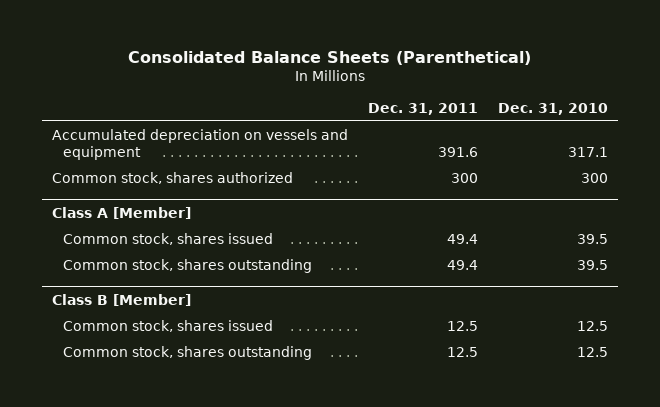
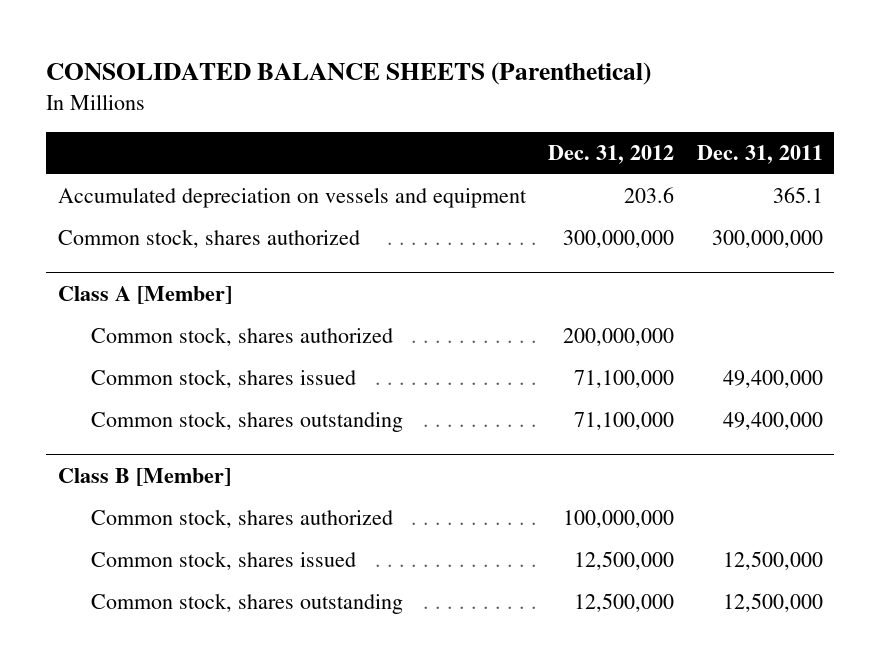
[127,51,531,66] Consolidated Balance Sheets (Parenthetical) -> [46,62,652,86] CONSOLIDATED BALANCE SHEETS (Parenthetical)
[497,102,608,115] Dec. 31, 2010 -> none
none -> [548,145,675,165] Dec. 31, 2012
[437,147,478,158] 391.6 -> [773,187,824,204] 365.1
[450,172,478,183] 300 -> [712,230,824,249] 300,000,000
none -> [90,327,393,347] Common stock, shares authorized
[446,233,478,244] 49.4 -> [723,370,824,389] 49,400,000
[446,259,478,270] 49.4 -> [723,412,824,431] 49,400,000
none -> [90,509,393,529] Common stock, shares authorized
[446,320,478,331] 12.5 -> [723,551,824,571] 12,500,000
[446,346,478,357] 12.5 -> [723,593,824,613] 12,500,000

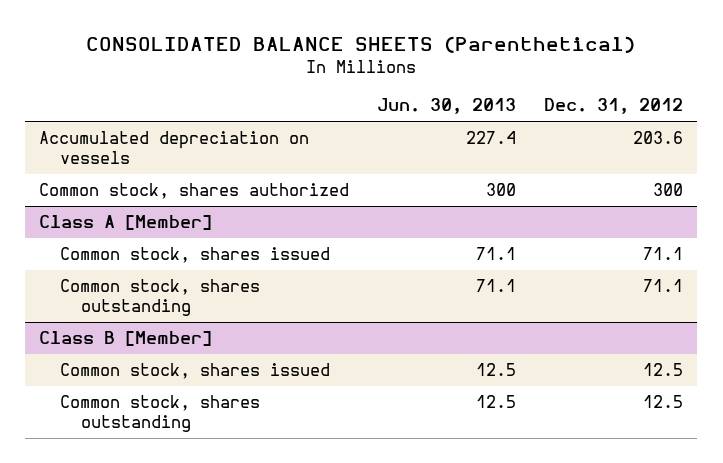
[697,145,824,165] Dec. 31, 2011 -> none
none -> [377,98,517,115] Jun. 30, 2013
[57,187,527,209] Accumulated depreciation on vessels and equipment -> [39,131,310,165] Accumulated depreciation on vessels
[563,230,675,249] 300,000,000 -> [653,183,684,197] 300
[90,327,393,347] Common stock, shares authorized -> none
[574,370,675,389] 71,100,000 -> [643,247,684,261] 71.1
[574,412,675,431] 71,100,000 -> [643,279,684,293] 71.1
[90,509,393,529] Common stock, shares authorized -> none
[574,551,675,571] 12,500,000 -> [643,363,684,377] 12.5
[574,593,675,613] 12,500,000 -> [643,395,684,409] 12.5

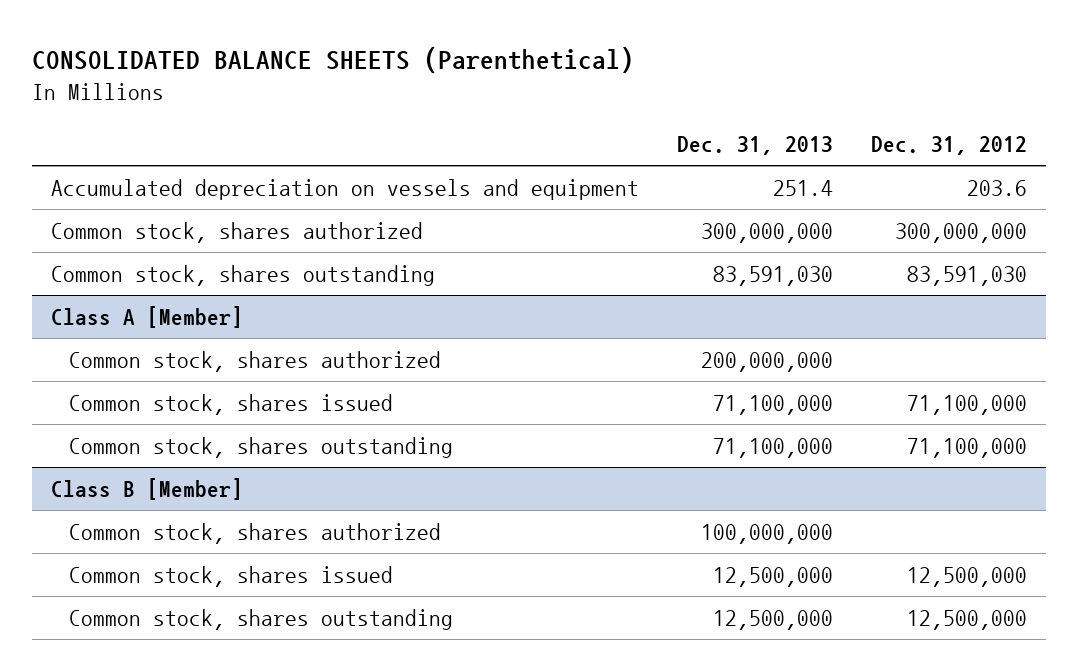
[377,98,517,115] Jun. 30, 2013 -> none
none -> [677,136,834,156] Dec. 31, 2013
[39,131,310,165] Accumulated depreciation on vessels -> [50,178,639,200] Accumulated depreciation on vessels and equipment
[653,183,684,197] 300 -> [895,222,1028,243] 300,000,000
none -> [50,264,435,286] Common stock, shares outstanding
none -> [68,350,441,372] Common stock, shares authorized
[643,247,684,261] 71.1 -> [907,394,1028,415] 71,100,000
[643,279,684,293] 71.1 -> [907,437,1028,458] 71,100,000
none -> [68,522,441,544] Common stock, shares authorized
[643,363,684,377] 12.5 -> [907,566,1028,587] 12,500,000
[643,395,684,409] 12.5 -> [907,609,1028,630] 12,500,000

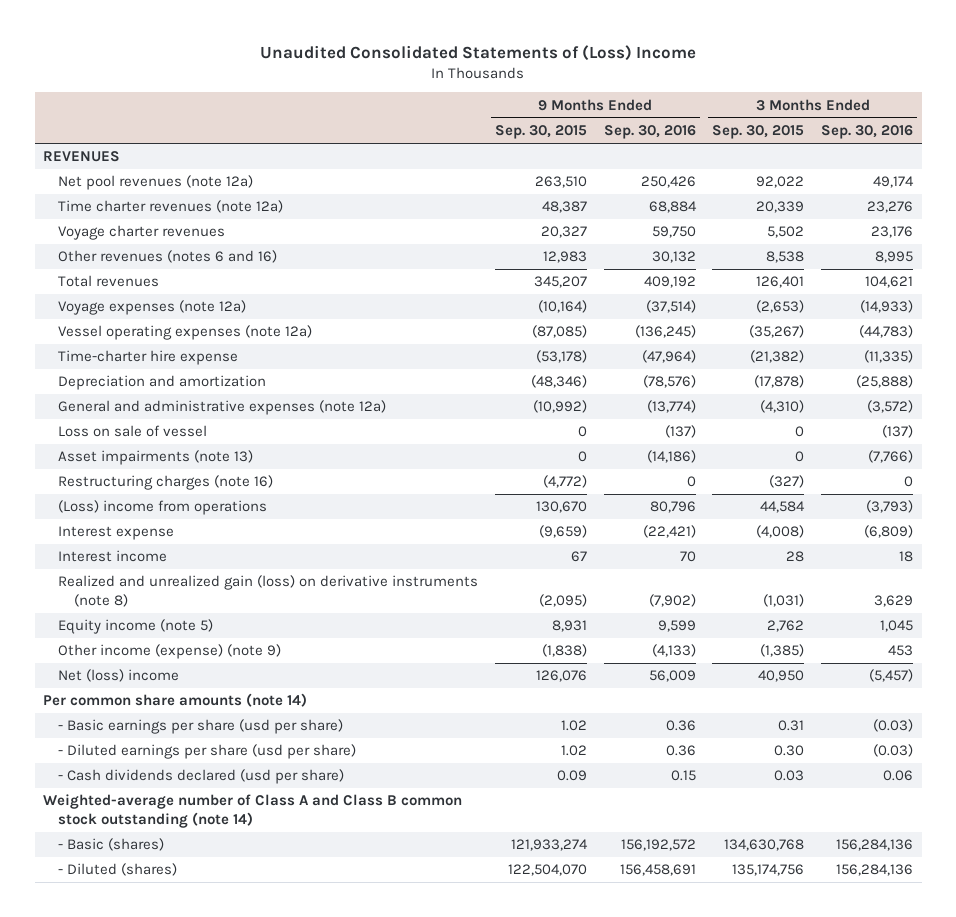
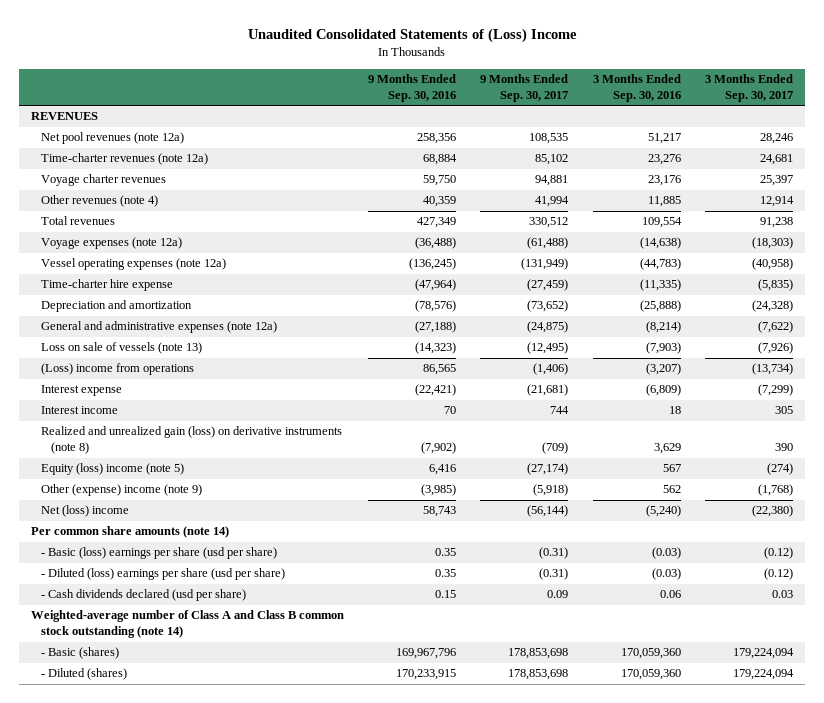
[495,125,588,140] Sep. 30, 2015 -> none
[712,125,805,140] Sep. 30, 2015 -> none
none -> [480,73,569,102] 9 Months Ended Sep. 30, 2017
none -> [704,73,793,102] 3 Months Ended Sep. 30, 2017
[640,176,696,189] 250,426 -> [417,133,457,145] 258,356
[873,176,915,189] 49,174 -> [647,133,681,145] 51,217
[58,200,284,214] Time charter revenues (note 12a) -> [41,153,209,166] Time-charter revenues (note 12a)
[58,250,278,264] Other revenues (notes 6 and 16) -> [41,195,159,208] Other revenues (note 4)
[651,251,696,264] 30,132 -> [423,196,457,208] 40,359
[875,251,914,264] 8,995 -> [647,196,681,208] 11,885
[643,276,696,289] 409,192 -> [417,217,457,229] 427,349
[865,276,914,289] 104,621 -> [641,217,682,229] 109,554
[645,300,696,314] (37,514) -> [415,237,457,250] (36,488)
[860,300,914,314] (14,933) -> [639,237,681,250] (14,638)
[58,450,254,466] Asset impairments (note 13) -> none
[58,475,274,491] Restructuring charges (note 16) -> none
[646,400,696,414] (13,774) -> [415,321,457,334] (27,188)
[867,400,914,414] (3,572) -> [645,321,681,334] (8,214)
[58,425,208,438] Loss on sale of vessel -> [41,342,203,355] Loss on sale of vessels (note 13)
[664,425,696,439] (137) -> [415,342,457,355] (14,323)
[882,425,914,439] (137) -> [645,342,681,355] (7,903)
[649,501,696,514] 80,796 -> [423,364,457,376] 86,565
[866,500,914,514] (3,793) -> [645,363,681,376] (3,207)
[58,619,214,635] Equity income (note 5) -> [41,463,185,476] Equity (loss) income (note 5)
[657,620,696,633] 9,599 -> [429,464,457,476] 6,416
[880,620,914,633] 1,045 -> [662,464,681,473] 567
[58,644,282,660] Other income (expense) (note 9) -> [41,484,203,497] Other (expense) income (note 9)
[651,644,696,658] (4,133) -> [421,484,457,497] (3,985)
[888,645,914,657] 453 -> [662,485,681,494] 562
[648,670,696,683] 56,009 -> [423,506,457,518] 58,743
[869,669,914,683] (5,457) -> [645,505,681,518] (5,240)
[58,719,344,735] - Basic earnings per share (usd per share) -> [41,547,278,560] - Basic (loss) earnings per share (usd per share)
[665,720,696,732] 0.36 -> [435,548,457,557] 0.35
[58,744,357,760] - Diluted earnings per share (usd per share) -> [41,568,286,581] - Diluted (loss) earnings per share (usd per share)
[665,745,696,757] 0.36 -> [435,569,457,578] 0.35
[620,839,696,852] 156,192,572 -> [396,648,457,660] 169,967,796
[836,839,914,852] 156,284,136 -> [620,648,681,660] 170,059,360
[619,864,696,877] 156,458,691 -> [396,669,457,681] 170,233,915
[836,864,914,877] 156,284,136 -> [620,669,681,681] 170,059,360

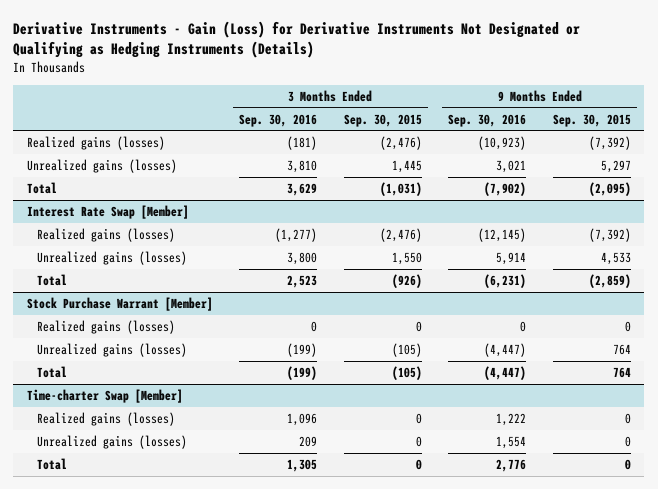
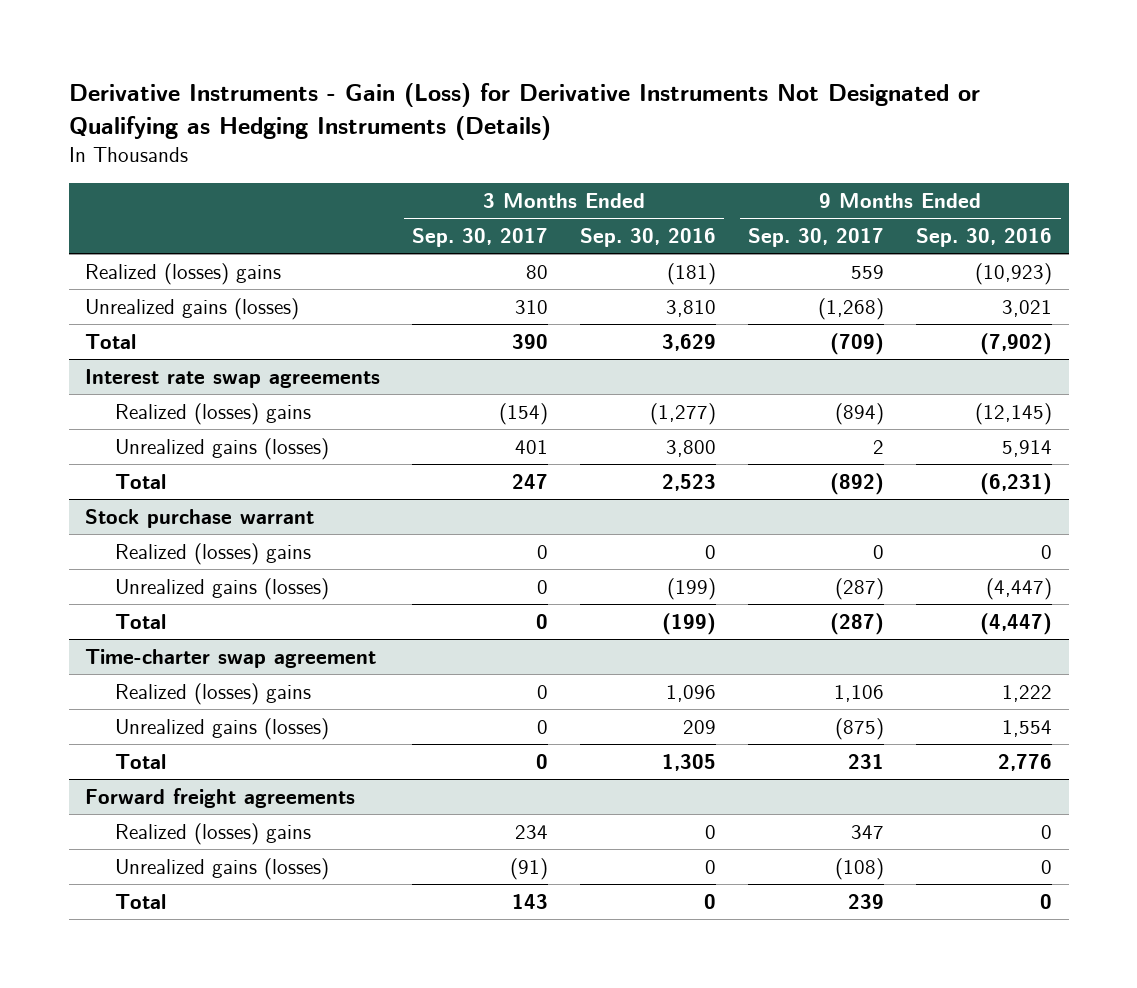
[343,113,422,127] Sep. 30, 2015 -> none
[552,113,631,127] Sep. 30, 2015 -> none
none -> [411,228,548,248] Sep. 30, 2017
none -> [748,228,885,248] Sep. 30, 2017
[26,136,165,151] Realized gains (losses) -> [84,262,281,285] Realized (losses) gains
[26,205,189,220] Interest Rate Swap [Member] -> [84,368,380,388] Interest rate swap agreements
[36,228,175,243] Realized gains (losses) -> [114,402,311,425] Realized (losses) gains
[26,297,213,312] Stock Purchase Warrant [Member] -> [84,508,314,528] Stock purchase warrant
[36,320,175,335] Realized gains (losses) -> [114,542,311,565] Realized (losses) gains
[26,389,183,404] Time-charter Swap [Member] -> [84,648,376,668] Time-charter swap agreement
[36,412,175,427] Realized gains (losses) -> [114,682,311,705] Realized (losses) gains
none -> [84,787,355,808] Forward freight agreements
none -> [114,822,311,845] Realized (losses) gains
none -> [114,857,329,880] Unrealized gains (losses)
none -> [114,893,166,909] Total

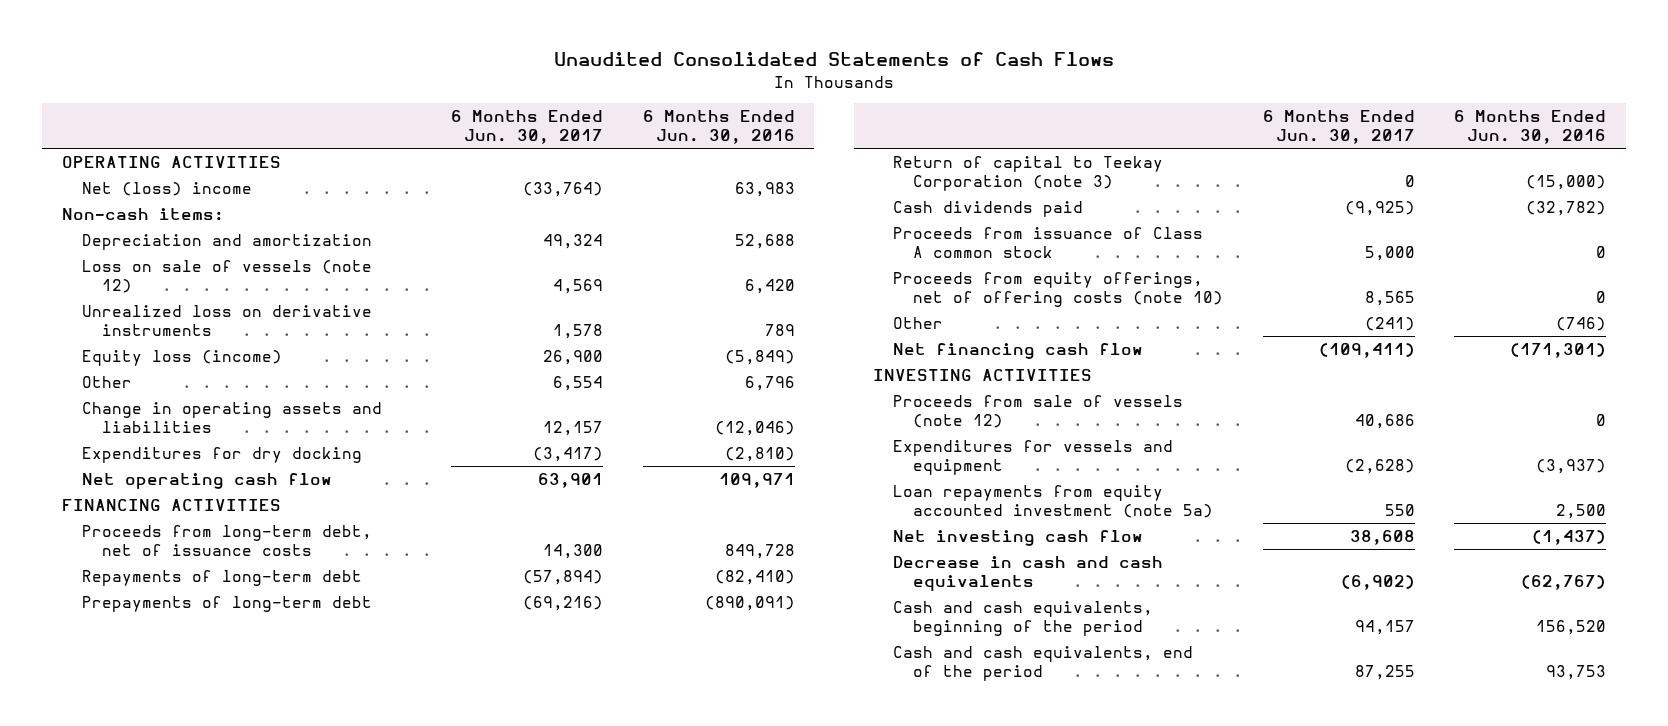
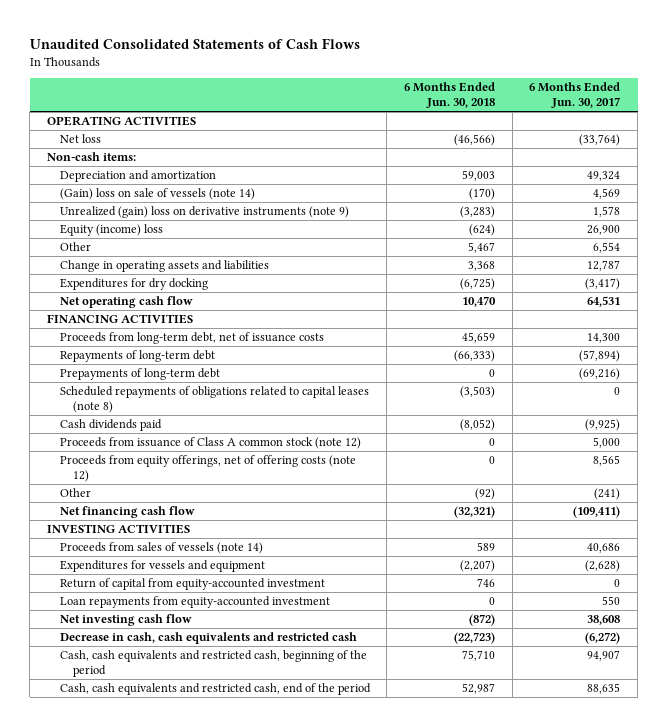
[642,110,795,145] 6 Months Ended Jun. 30, 2016 -> none
none -> [404,82,496,109] 6 Months Ended Jun. 30, 2018
[81,181,252,196] Net (loss) income -> [59,134,101,144] Net loss
[81,259,372,293] Loss on sale of vessels (note 12) -> [59,188,255,201] (Gain) loss on sale of vessels (note 14)
[81,304,372,336] Unrealized loss on derivative instruments -> [59,206,349,219] Unrealized (gain) loss on derivative instruments (note 9)
[81,349,282,366] Equity loss (income) -> [59,224,163,237] Equity (income) loss
[543,420,604,436] 12,157 -> [587,260,621,272] 12,787
[538,472,604,488] 63,901 -> [587,296,621,308] 64,531
[893,155,1164,191] Return of capital to Teekay Corporation (note 3) -> none
none -> [59,386,369,414] Scheduled repayments of obligations related to capital leases (note 8)
[893,226,1204,258] Proceeds from issuance of Class A common stock -> [59,437,361,450] Proceeds from issuance of Class A common stock (note 12)
[893,271,1224,307] Proceeds from equity offerings, net of offering costs (note 10) -> [59,455,356,483] Proceeds from equity offerings, net of offering costs (note 12)
[893,394,1184,428] Proceeds from sale of vessels (note 12) -> [59,542,263,555] Proceeds from sales of vessels (note 14)
none -> [59,578,325,591] Return of capital from equity-accounted investment
[893,484,1214,518] Loan repayments from equity accounted investment (note 5a) -> [59,596,330,609] Loan repayments from equity-accounted investment
[893,555,1164,591] Decrease in cash and cash equivalents -> [59,632,357,645] Decrease in cash, cash equivalents and restricted cash
[1340,574,1415,590] (6,902) -> [585,632,621,645] (6,272)
[893,600,1154,636] Cash and cash equivalents, beginning of the period -> [59,650,367,678] Cash, cash equivalents and restricted cash, beginning of the period
[1354,619,1415,635] 94,157 -> [587,650,621,662] 94,907
[893,645,1194,681] Cash and cash equivalents, end of the period -> [59,683,371,696] Cash, cash equivalents and restricted cash, end of the period
[1354,664,1415,680] 87,255 -> [587,683,621,695] 88,635

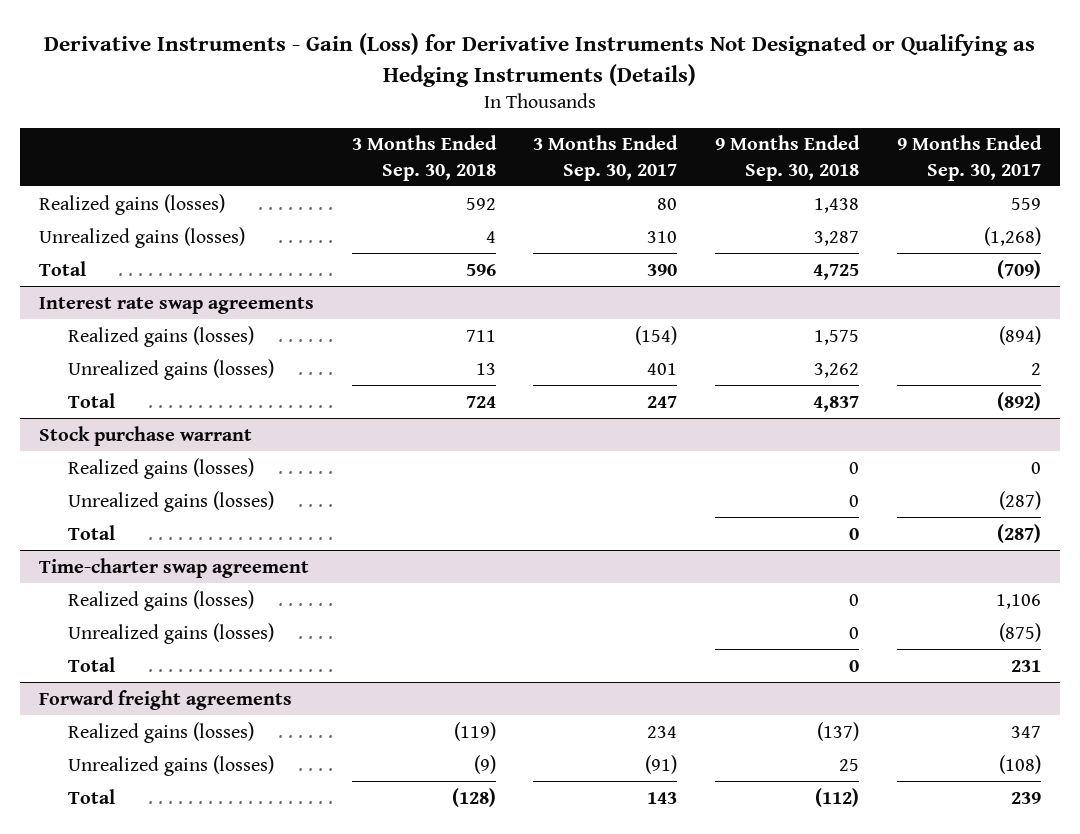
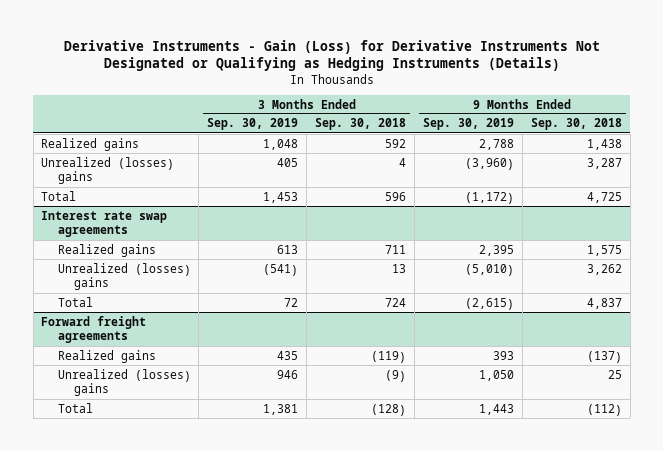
[533,135,679,181] 3 Months Ended Sep. 30, 2017 -> none
[896,135,1042,181] 9 Months Ended Sep. 30, 2017 -> none
none -> [207,118,299,131] Sep. 30, 2019
none -> [423,118,515,131] Sep. 30, 2019
[39,193,226,215] Realized gains (losses) -> [41,137,140,151] Realized gains
[39,226,246,248] Unrealized gains (losses) -> [41,156,175,185] Unrealized (losses) gains
[68,325,255,347] Realized gains (losses) -> [57,243,156,257] Realized gains
[68,358,275,380] Unrealized gains (losses) -> [57,262,191,291] Unrealized (losses) gains
[39,425,253,446] Stock purchase warrant -> none
[68,457,255,479] Realized gains (losses) -> none
[68,490,275,512] Unrealized gains (losses) -> none
[68,524,116,540] Total -> none
[39,557,310,578] Time-charter swap agreement -> none
[68,589,255,611] Realized gains (losses) -> none
[68,622,275,644] Unrealized gains (losses) -> none
[68,656,116,672] Total -> none
[68,721,255,743] Realized gains (losses) -> [57,349,156,363] Realized gains
[68,754,275,776] Unrealized gains (losses) -> [57,368,191,397] Unrealized (losses) gains

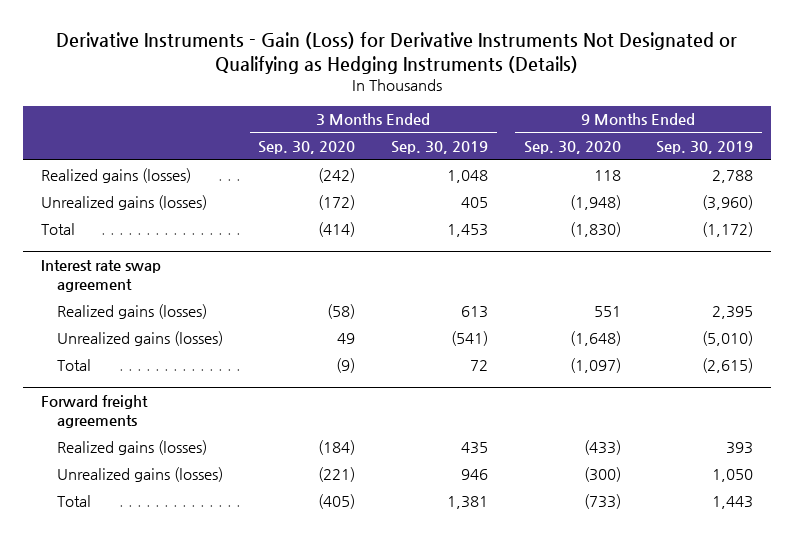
[315,118,407,131] Sep. 30, 2018 -> none
[530,118,622,131] Sep. 30, 2018 -> none
none -> [258,141,356,155] Sep. 30, 2020
none -> [523,141,621,155] Sep. 30, 2020
[41,137,140,151] Realized gains -> [40,167,191,183] Realized gains (losses)
[41,156,175,185] Unrealized (losses) gains -> [40,194,207,210] Unrealized gains (losses)
[41,210,168,238] Interest rate swap agreements -> [40,260,161,292] Interest rate swap agreement
[57,243,156,257] Realized gains -> [56,303,207,319] Realized gains (losses)
[57,262,191,291] Unrealized (losses) gains -> [56,330,223,346] Unrealized gains (losses)
[57,349,156,363] Realized gains -> [56,439,207,455] Realized gains (losses)
[57,368,191,397] Unrealized (losses) gains -> [56,466,223,482] Unrealized gains (losses)

